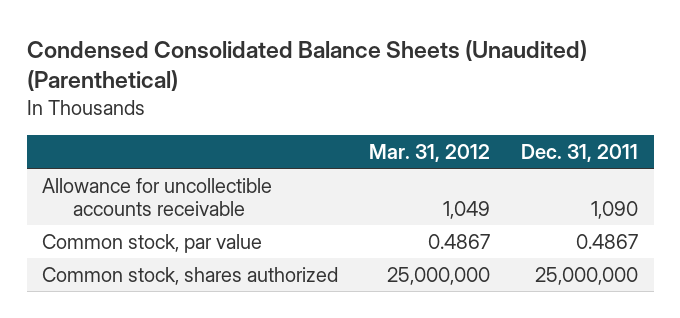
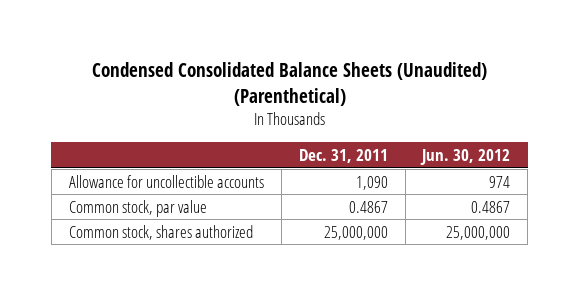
[369,144,491,163] Mar. 31, 2012 -> none
none -> [420,148,511,165] Jun. 30, 2012
[42,177,273,217] Allowance for uncollectible accounts receivable -> [68,174,264,188] Allowance for uncollectible accounts

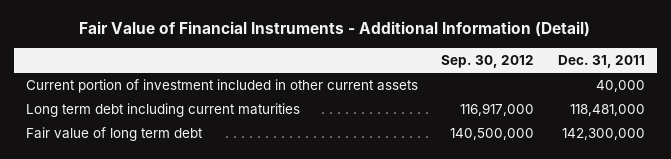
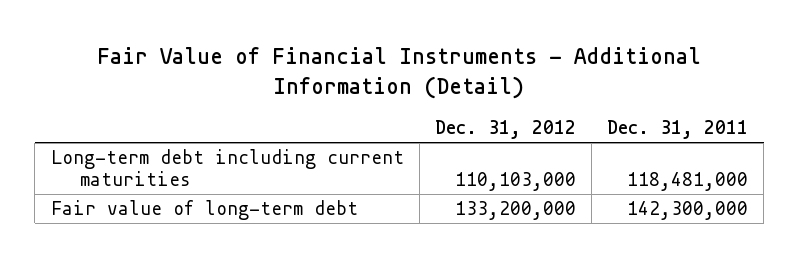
[441,54,535,68] Sep. 30, 2012 -> none
none -> [434,120,576,140] Dec. 31, 2012
[25,79,418,94] Current portion of investment included in other current assets -> none
[25,103,300,118] Long term debt including current maturities -> [50,149,404,187] Long-term debt including current maturities
[25,127,203,142] Fair value of long term debt -> [50,200,358,221] Fair value of long-term debt

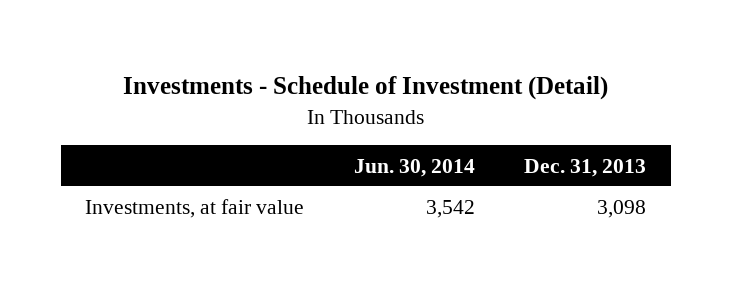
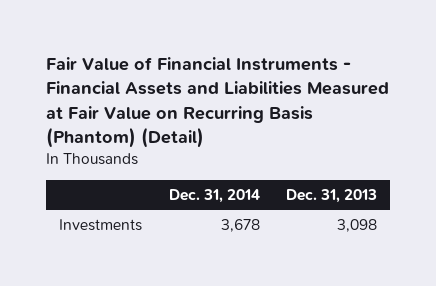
[122,76,608,101] Investments - Schedule of Investment (Detail) -> [45,57,389,148] Fair Value of Financial Instruments - Financial Assets and Liabilities Measured at Fair Value on Recurring Basis (Phantom) (Detail)
[353,158,475,177] Jun. 30, 2014 -> none
none -> [168,188,260,203] Dec. 31, 2014
[85,199,305,219] Investments, at fair value -> [59,219,143,232] Investments

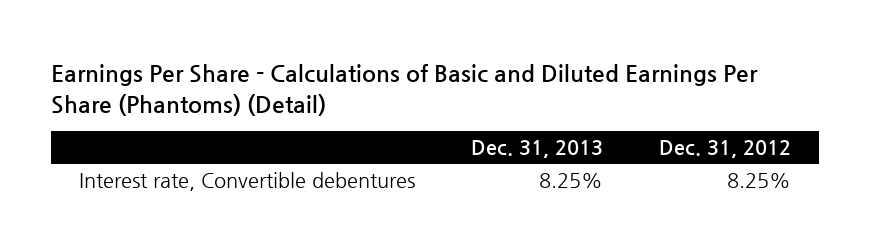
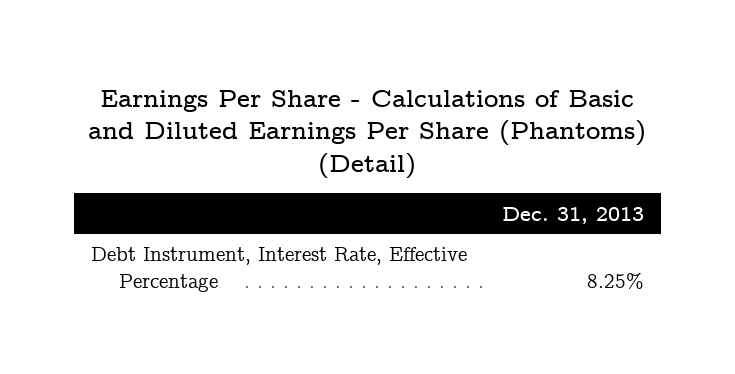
[659,140,792,159] Dec. 31, 2012 -> none
[79,171,416,191] Interest rate, Convertible debentures -> [90,247,467,292] Debt Instrument, Interest Rate, Effective Percentage

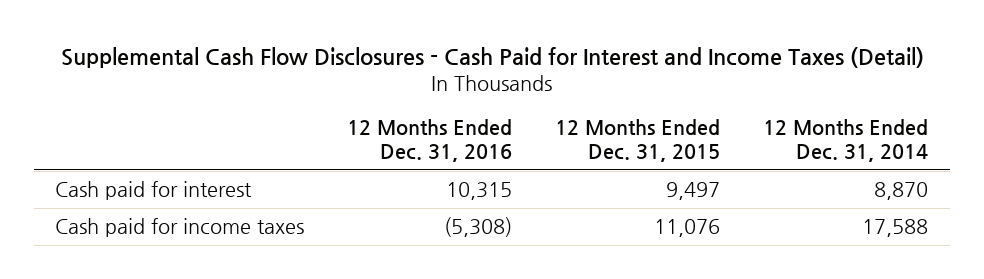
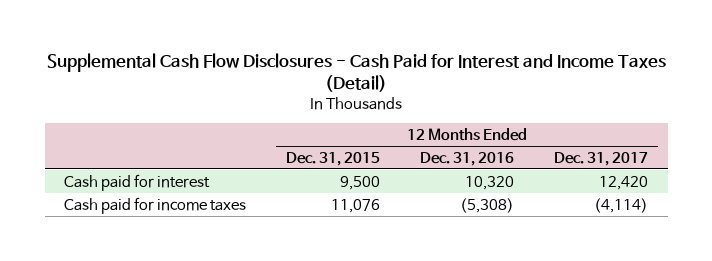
[763,119,929,163] 12 Months Ended Dec. 31, 2014 -> none
none -> [553,151,648,166] Dec. 31, 2017
[446,182,513,201] 10,315 -> [465,175,515,190] 10,320
[666,182,721,201] 9,497 -> [340,175,381,190] 9,500

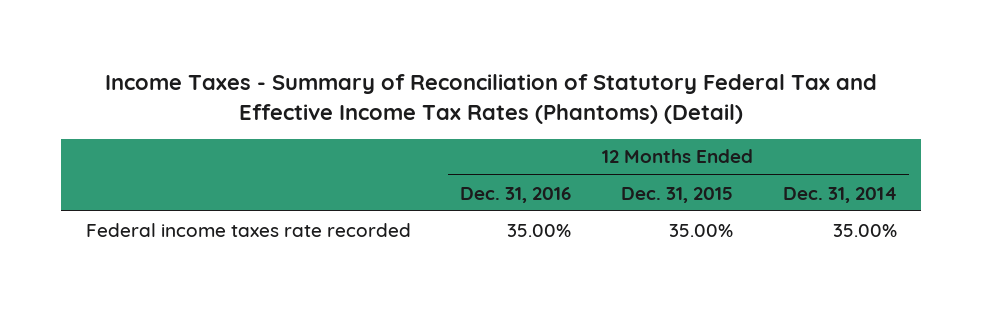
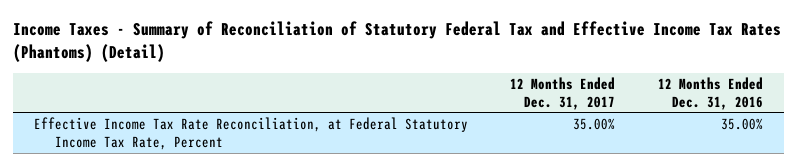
[620,186,733,203] Dec. 31, 2015 -> none
[782,186,897,203] Dec. 31, 2014 -> none
none -> [510,76,616,110] 12 Months Ended Dec. 31, 2017
[85,222,411,237] Federal income taxes rate recorded -> [33,117,468,150] Effective Income Tax Rate Reconciliation, at Federal Statutory Income Tax Rate, Percent

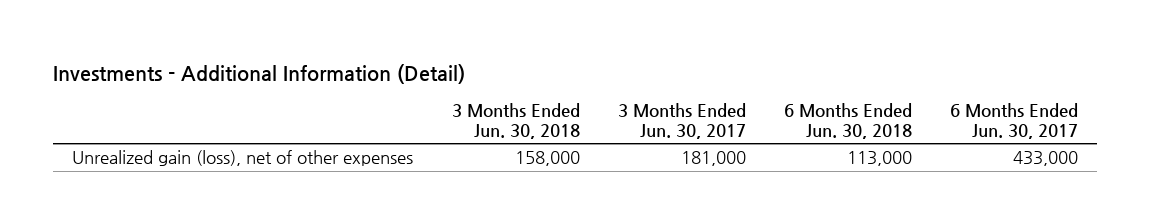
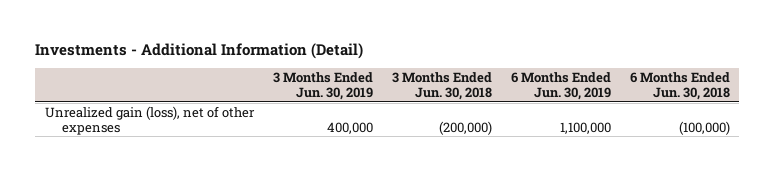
[617,102,746,140] 3 Months Ended Jun. 30, 2017 -> none
[950,102,1079,140] 6 Months Ended Jun. 30, 2017 -> none
none -> [272,72,373,101] 3 Months Ended Jun. 30, 2019
none -> [510,72,611,101] 6 Months Ended Jun. 30, 2019
[514,151,580,167] 158,000 -> [438,120,492,135] (200,000)
[847,151,913,167] 113,000 -> [678,120,730,135] (100,000)

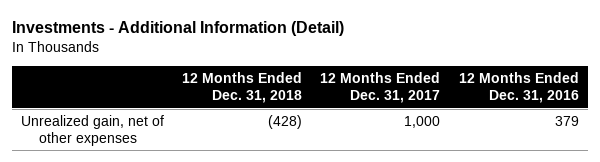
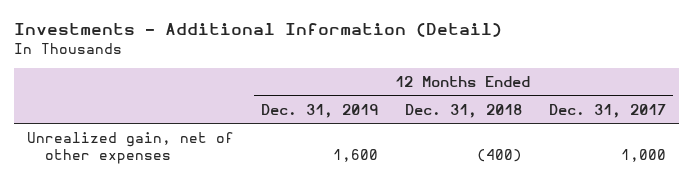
[458,72,579,104] 12 Months Ended Dec. 31, 2016 -> none
none -> [260,103,378,118] Dec. 31, 2019
[268,114,303,129] (428) -> [476,148,522,162] (400)

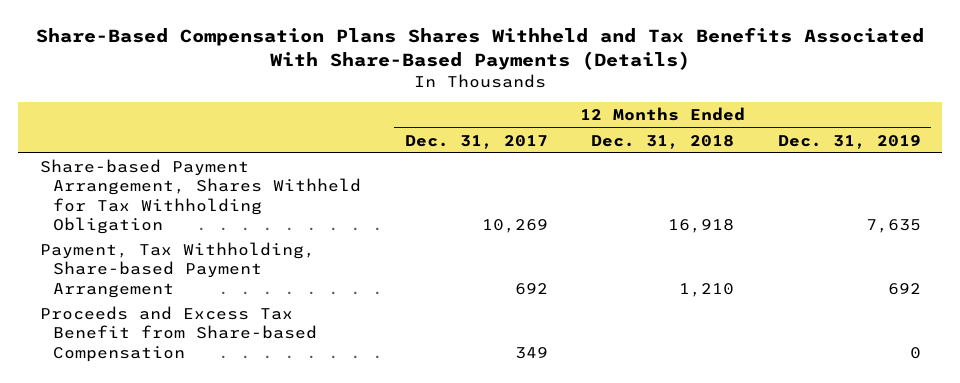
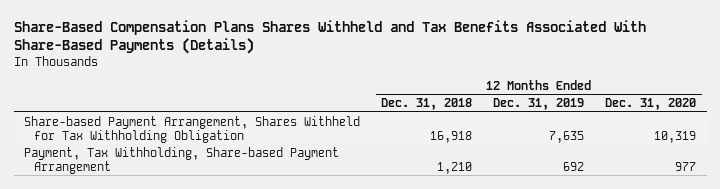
[404,134,548,149] Dec. 31, 2017 -> none
none -> [605,98,697,111] Dec. 31, 2020
[39,306,318,362] Proceeds and Excess Tax Benefit from Share-based Compensation -> none

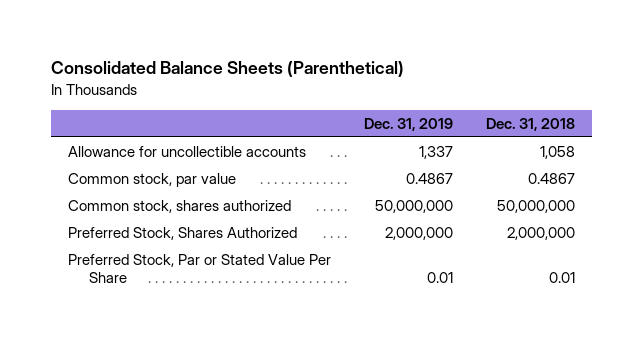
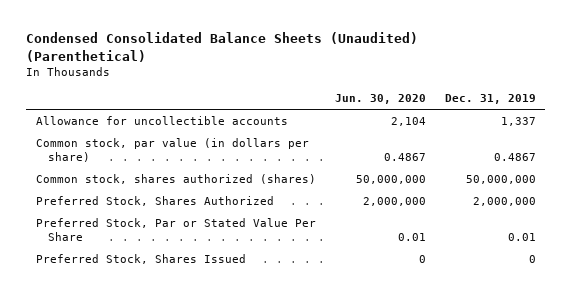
[51,61,405,78] Consolidated Balance Sheets (Parenthetical) -> [26,32,419,62] Condensed Consolidated Balance Sheets (Unaudited) (Parenthetical)
[486,117,576,131] Dec. 31, 2018 -> none
none -> [334,94,426,105] Jun. 30, 2020
[67,173,236,188] Common stock, par value -> [35,138,309,163] Common stock, par value (in dollars per share)
[67,200,291,214] Common stock, shares authorized -> [35,174,316,185] Common stock, shares authorized (shares)
none -> [35,254,246,265] Preferred Stock, Shares Issued

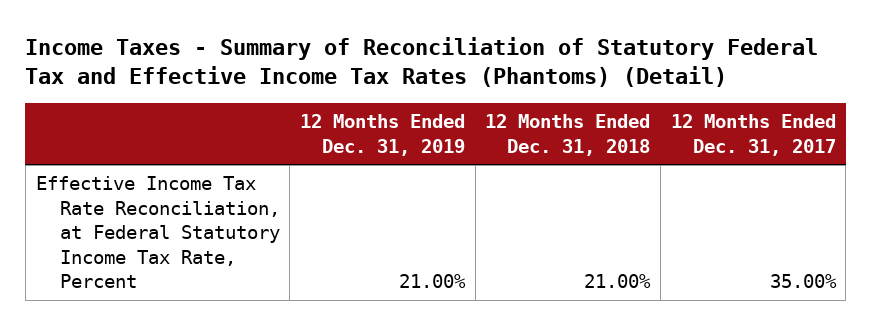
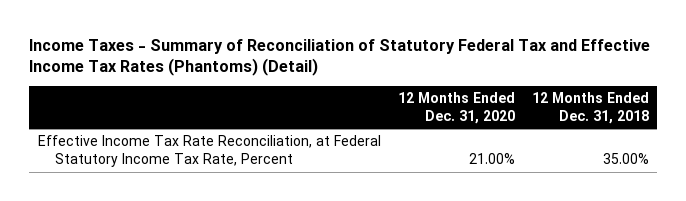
[300,114,466,156] 12 Months Ended Dec. 31, 2019 -> none
[670,114,836,156] 12 Months Ended Dec. 31, 2017 -> none
none -> [397,92,515,124] 12 Months Ended Dec. 31, 2020
[584,274,652,289] 21.00% -> [602,152,649,164] 35.00%

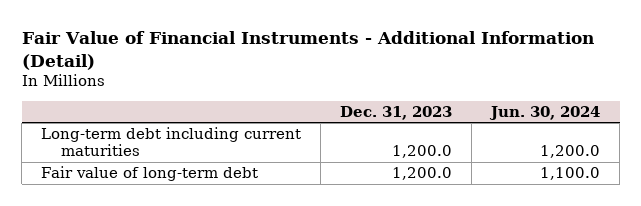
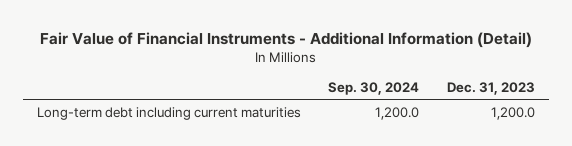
[489,105,601,120] Jun. 30, 2024 -> none
none -> [328,82,420,96] Sep. 30, 2024
[41,166,259,182] Fair value of long-term debt -> none

